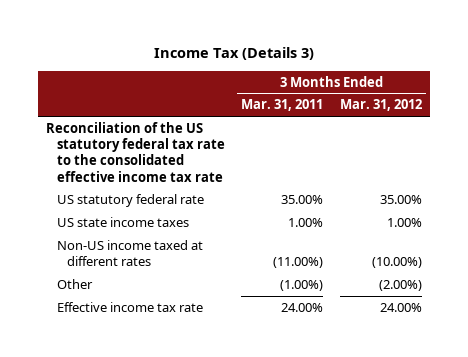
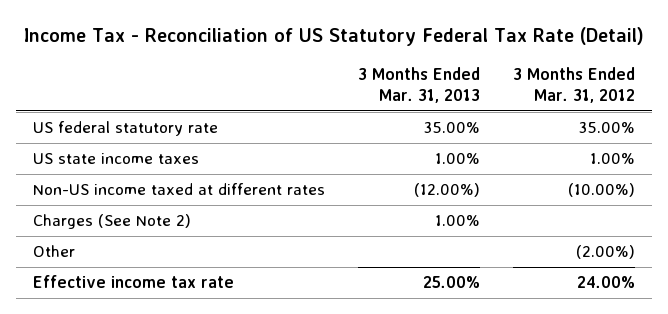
[154,46,315,60] Income Tax (Details 3) -> [24,27,645,47] Income Tax - Reconciliation of US Statutory Federal Tax Rate (Detail)
[241,99,324,112] Mar. 31, 2011 -> none
none -> [358,67,481,103] 3 Months Ended Mar. 31, 2013
[46,121,225,182] Reconciliation of the US statutory federal tax rate to the consolidated effective income tax rate -> none
[56,193,204,207] US statutory federal rate -> [32,121,218,137] US federal statutory rate
none -> [32,214,191,230] Charges (See Note 2)

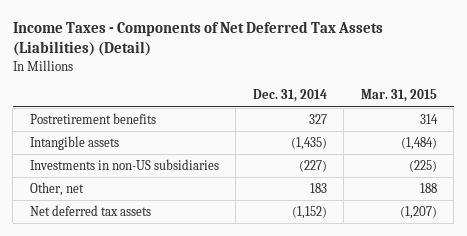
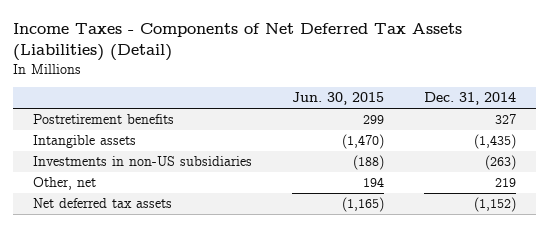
[360,89,437,103] Mar. 31, 2015 -> none
none -> [292,92,385,106] Jun. 30, 2015
[298,160,327,173] (227) -> [485,155,517,171] (263)
[309,183,327,194] 183 -> [495,178,517,188] 219

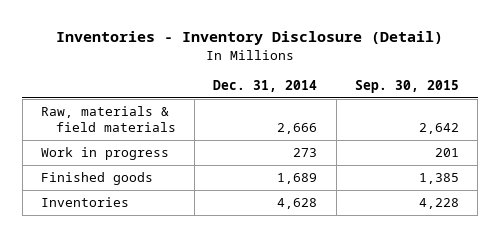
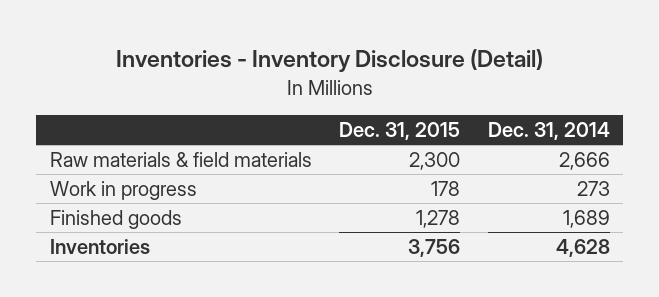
[354,80,459,94] Sep. 30, 2015 -> none
none -> [339,121,461,140] Dec. 31, 2015
[40,106,176,133] Raw, materials & field materials -> [49,152,312,168] Raw materials & field materials

